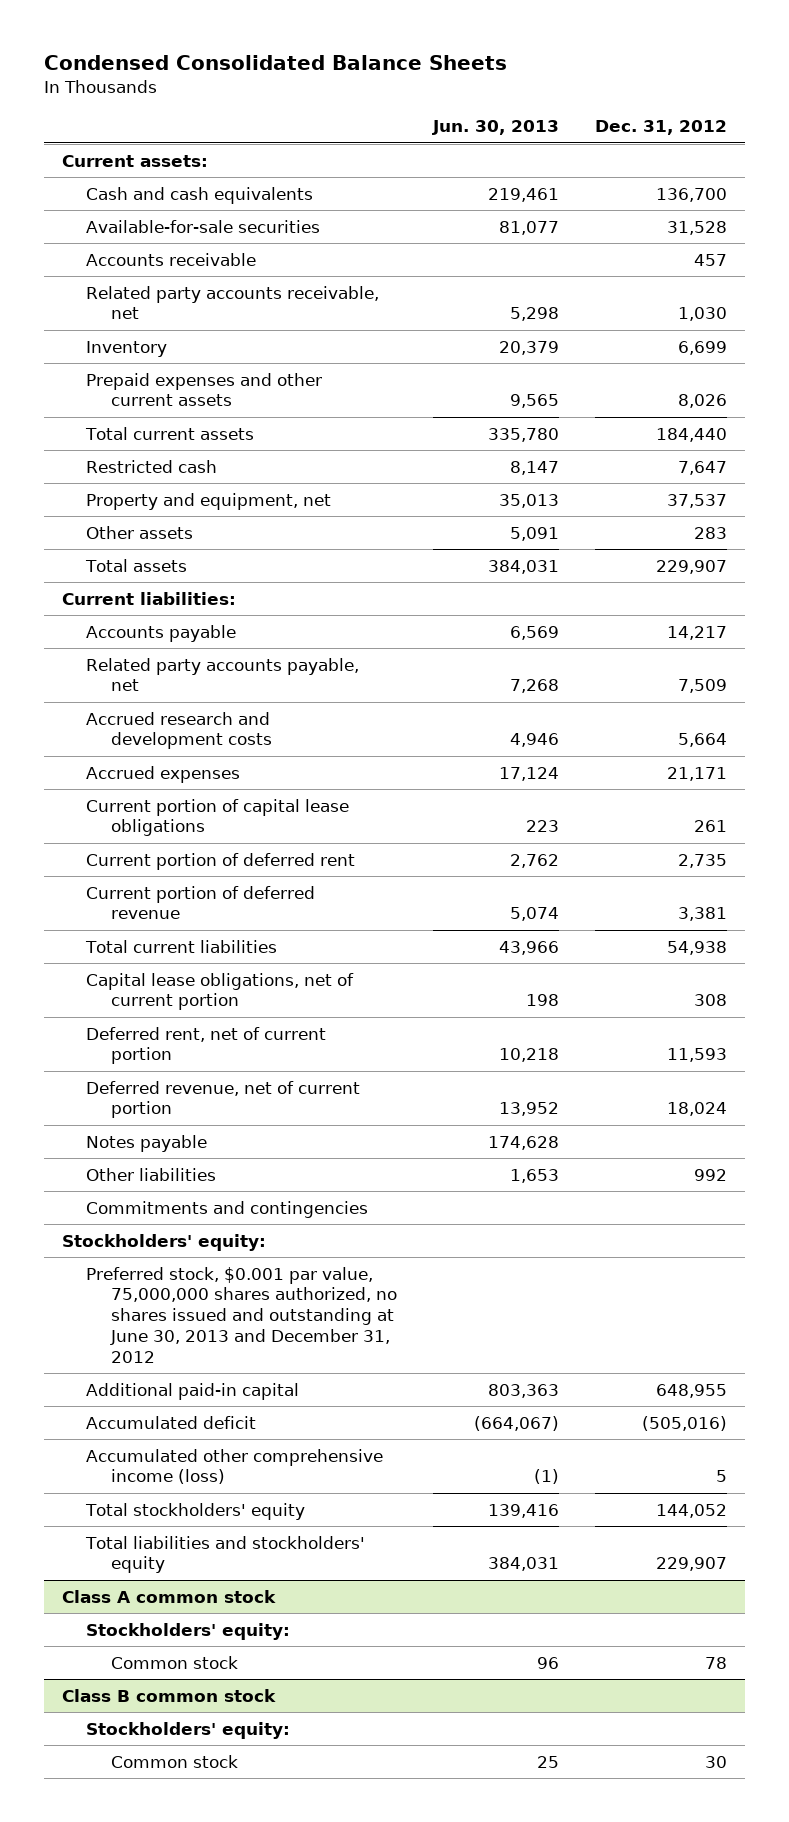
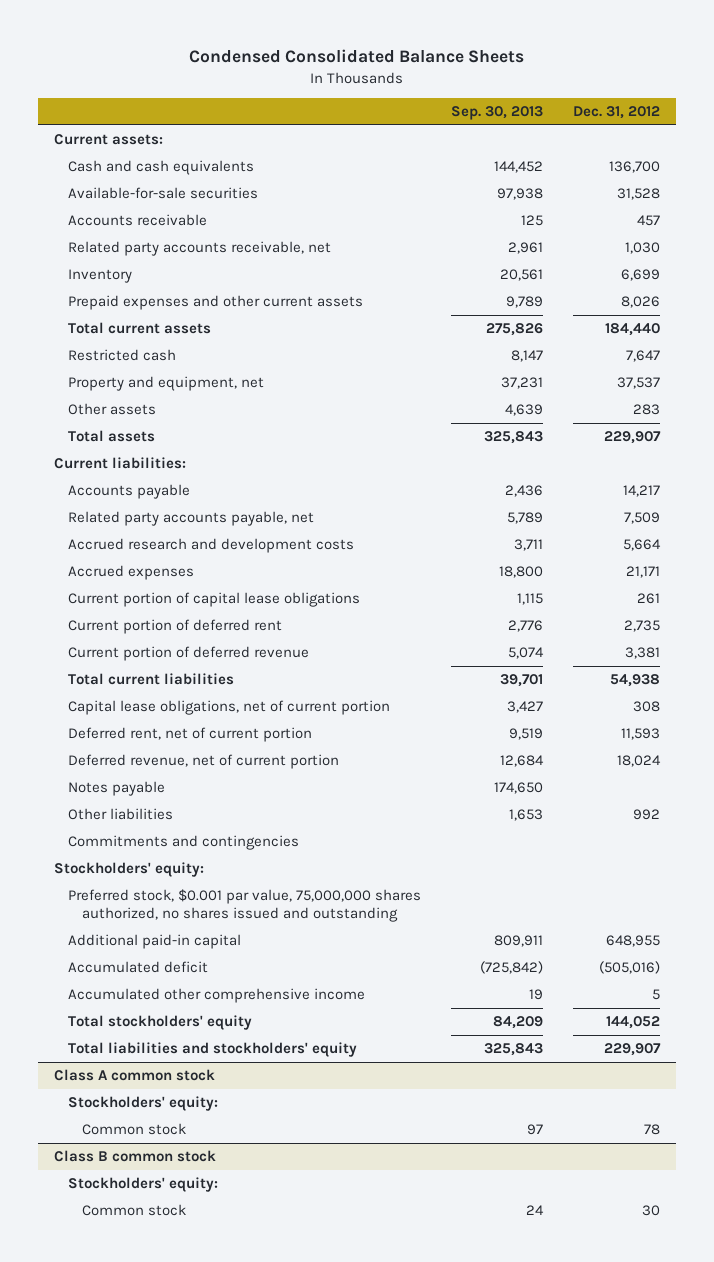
[431,120,559,136] Jun. 30, 2013 -> none
none -> [451,106,544,121] Sep. 30, 2013
[86,1266,397,1363] Preferred stock, $0.001 par value, 75,000,000 shares authorized, no shares issued and outstanding at June 30, 2013 and December 31, 2012 -> [67,889,421,922] Preferred stock, $0.001 par value, 75,000,000 shares authorized, no shares issued and outstanding
[86,1448,384,1485] Accumulated other comprehensive income (loss) -> [67,988,365,1004] Accumulated other comprehensive income

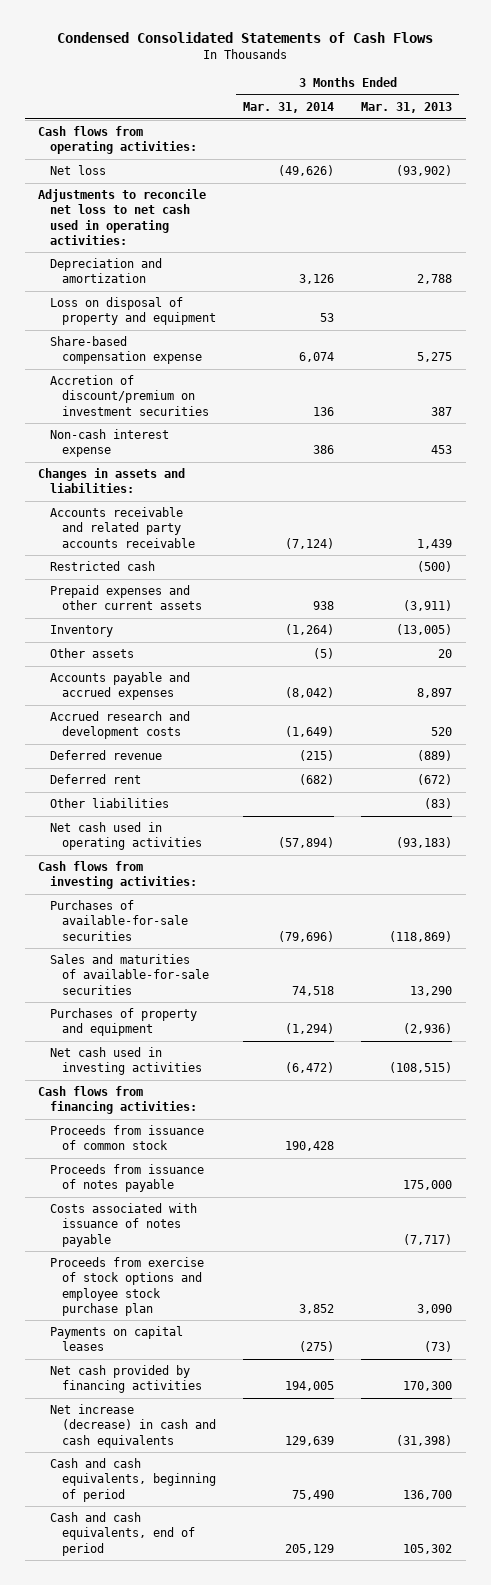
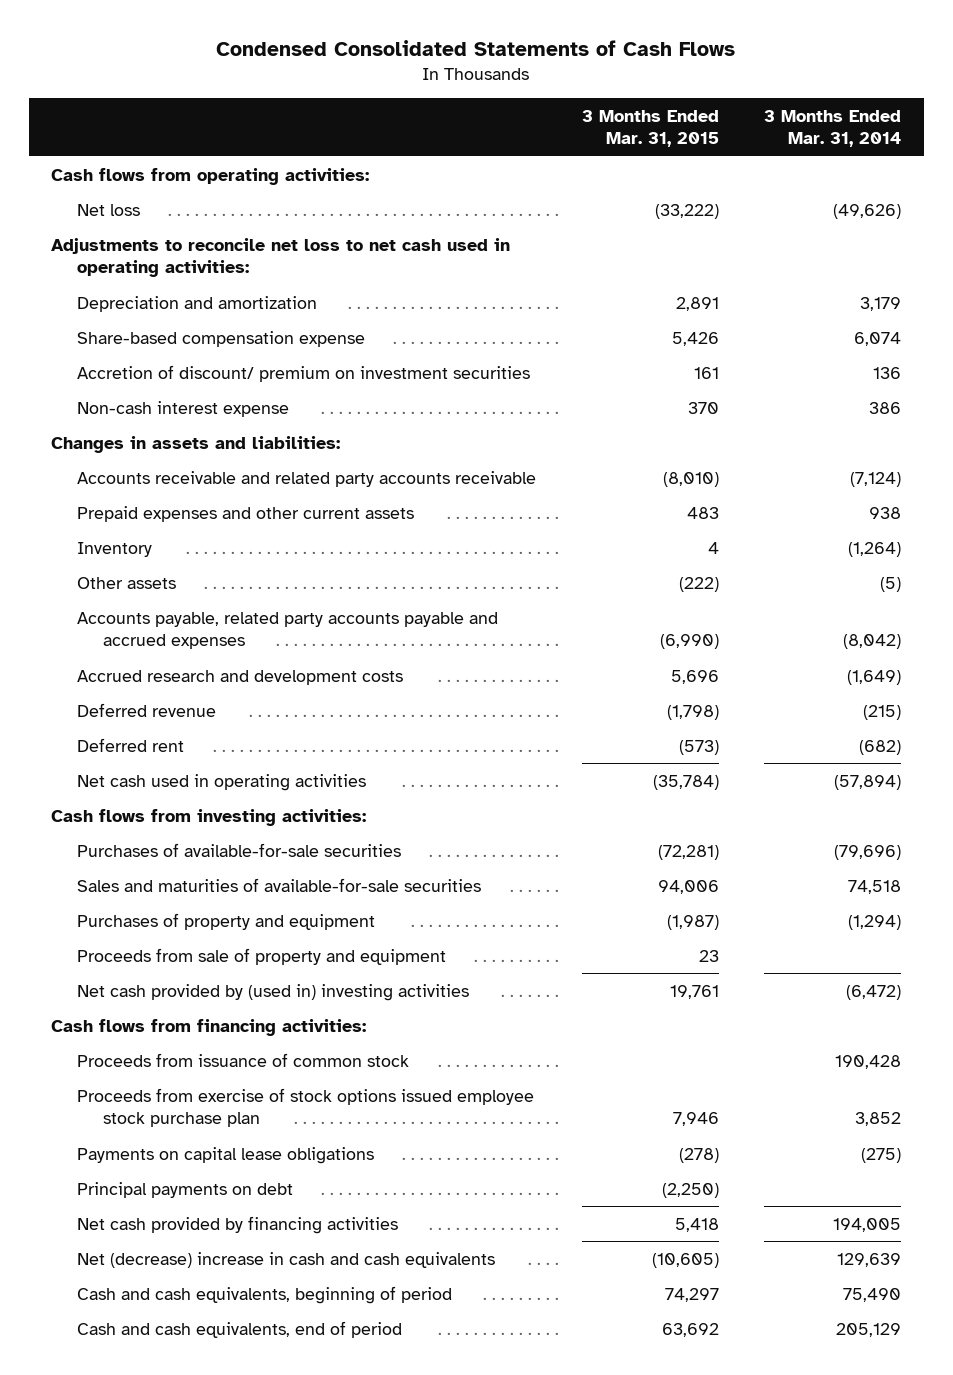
[361,102,453,114] Mar. 31, 2013 -> none
none -> [581,109,719,148] 3 Months Ended Mar. 31, 2015
[49,297,216,326] Loss on disposal of property and equipment -> none
[298,274,334,285] 3,126 -> [860,296,902,311] 3,179
[49,375,209,416] Accretion of discount/premium on investment securities -> [77,364,531,382] Accretion of discount/ premium on investment securities
[49,561,155,572] Restricted cash -> none
[49,672,190,701] Accounts payable and accrued expenses -> [77,611,499,650] Accounts payable, related party accounts payable and accrued expenses
[49,798,169,809] Other liabilities -> none
none -> [77,947,447,965] Proceeds from sale of property and equipment
[49,1047,202,1076] Net cash used in investing activities -> [77,983,470,1001] Net cash provided by (used in) investing activities
[49,1164,204,1193] Proceeds from issuance of notes payable -> none
[49,1203,197,1247] Costs associated with issuance of notes payable -> none
[49,1257,204,1316] Proceeds from exercise of stock options and employee stock purchase plan -> [77,1087,535,1128] Proceeds from exercise of stock options issued employee stock purchase plan
[49,1326,183,1352] Payments on capital leases -> [77,1146,375,1164] Payments on capital lease obligations
none -> [77,1181,294,1198] Principal payments on debt
[49,1404,216,1448] Net increase (decrease) in cash and cash equivalents -> [77,1251,496,1268] Net (decrease) increase in cash and cash equivalents

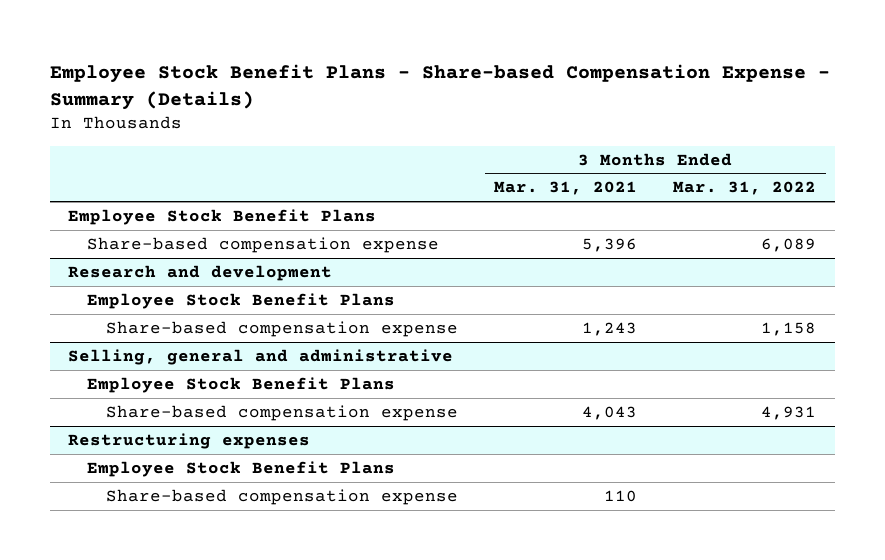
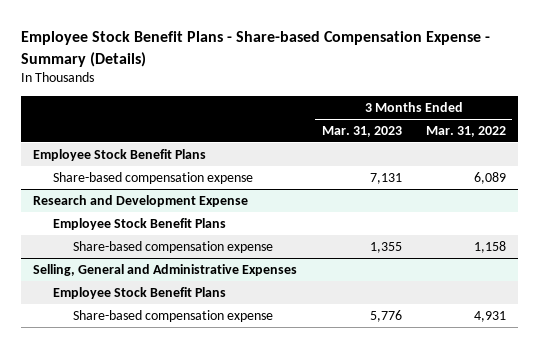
[494,181,638,196] Mar. 31, 2021 -> none
none -> [321,125,402,137] Mar. 31, 2023
[68,264,333,281] Research and development -> [33,194,249,207] Research and Development Expense
[68,348,454,365] Selling, general and administrative -> [33,263,298,276] Selling, General and Administrative Expenses
[68,432,311,449] Restructuring expenses -> none
[87,460,396,477] Employee Stock Benefit Plans -> none
[105,488,458,505] Share-based compensation expense -> none

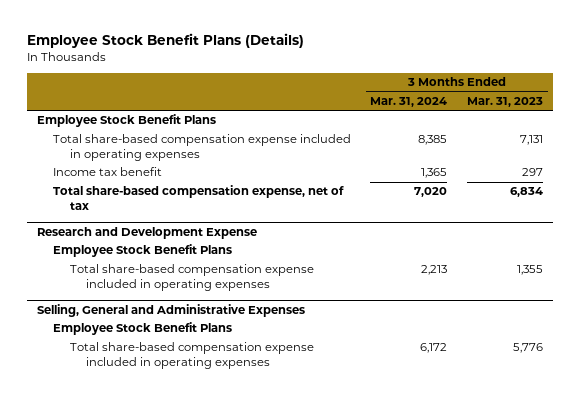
[20,31,490,67] Employee Stock Benefit Plans - Share-based Compensation Expense - Summary (Details) -> [26,33,304,49] Employee Stock Benefit Plans (Details)
[426,125,507,137] Mar. 31, 2022 -> none
none -> [370,96,448,107] Mar. 31, 2024
[52,171,253,184] Share-based compensation expense -> [53,134,352,161] Total share-based compensation expense included in operating expenses
none -> [53,167,163,177] Income tax benefit
none -> [53,185,345,210] Total share-based compensation expense, net of tax
[72,240,273,253] Share-based compensation expense -> [69,264,314,291] Total share-based compensation expense included in operating expenses
[72,309,273,322] Share-based compensation expense -> [69,342,314,369] Total share-based compensation expense included in operating expenses

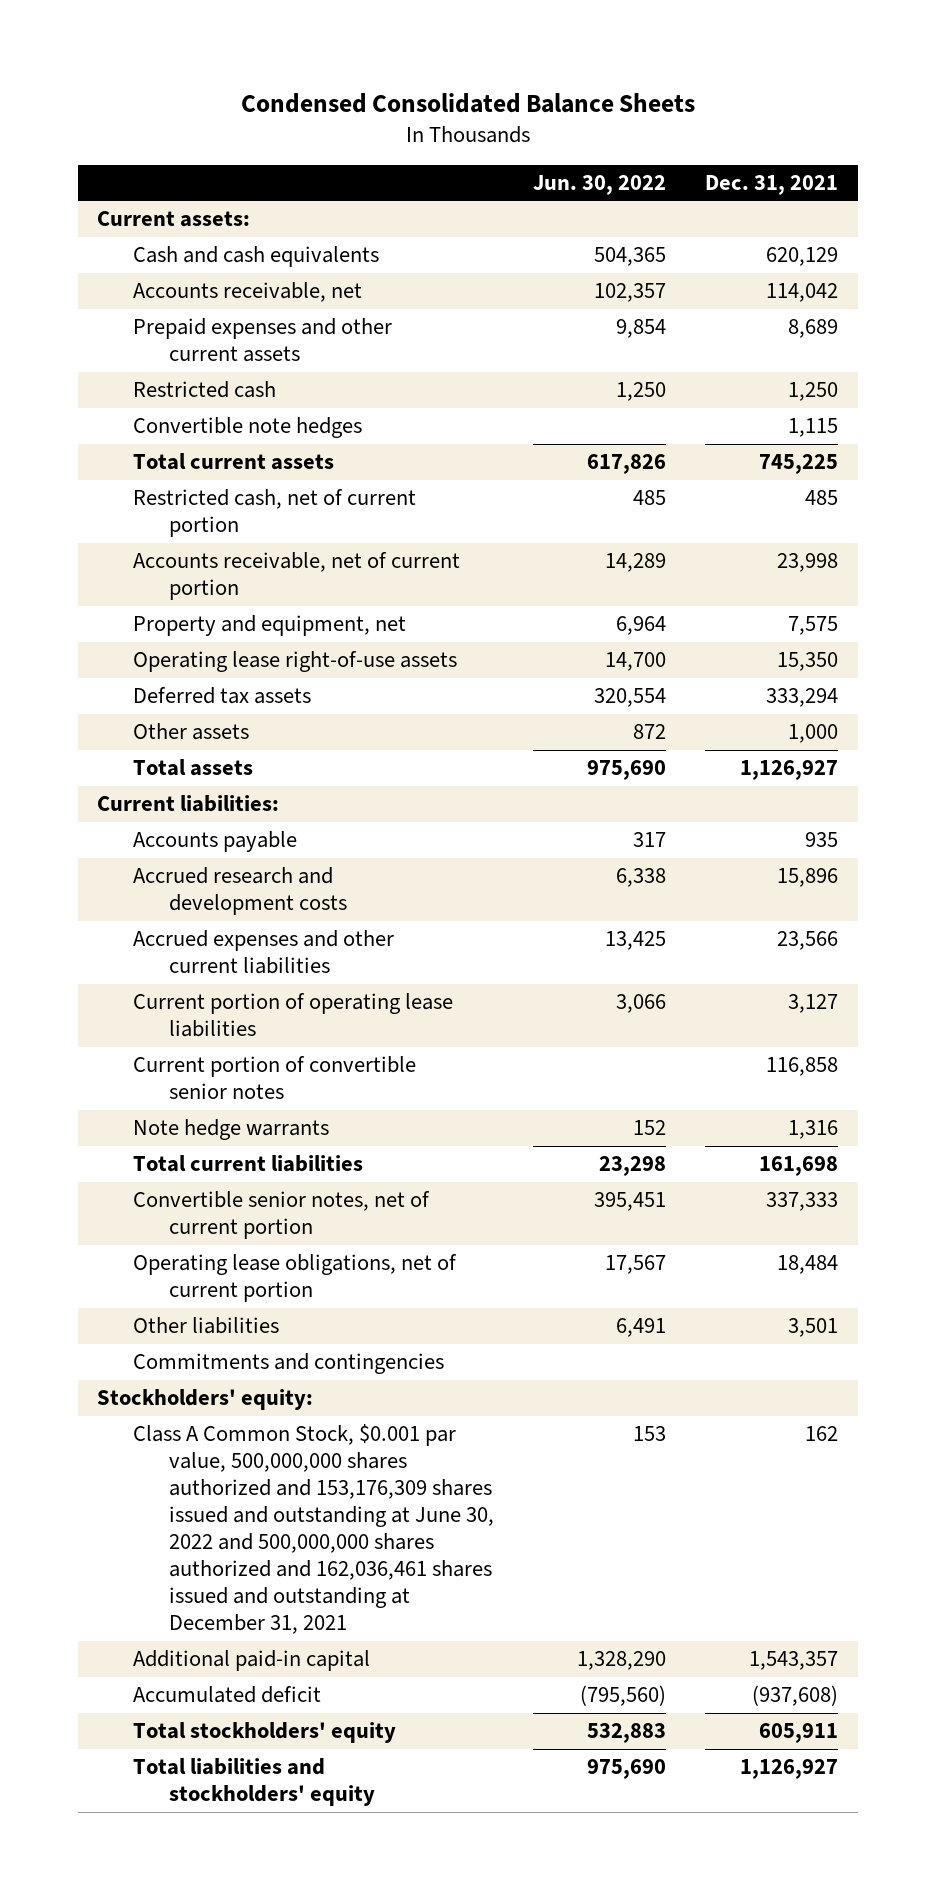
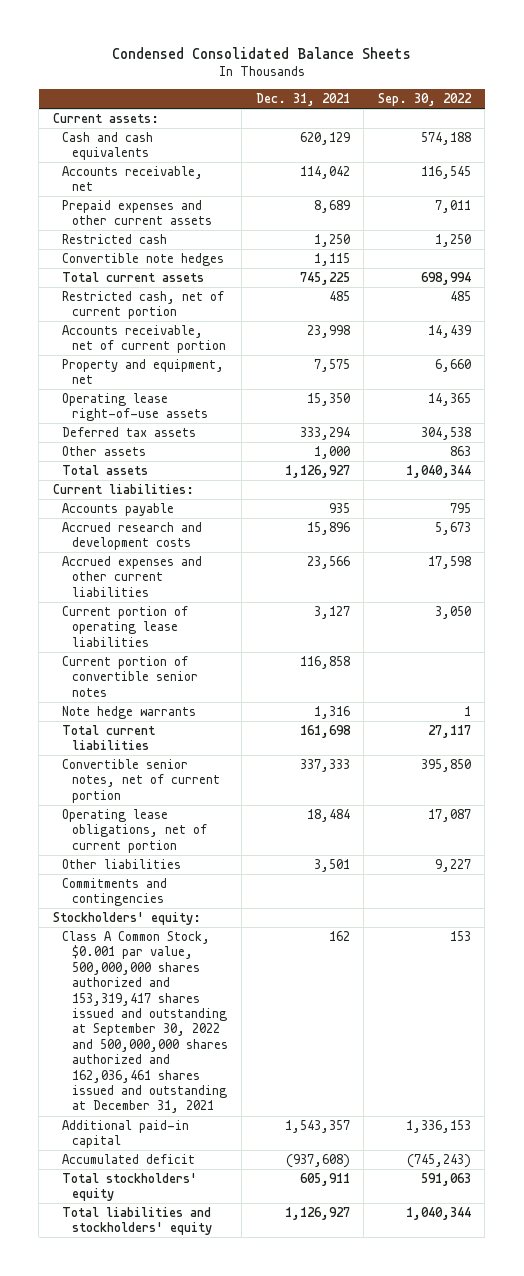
[532,174,666,195] Jun. 30, 2022 -> none
none -> [377,93,472,107] Sep. 30, 2022
[133,1424,494,1635] Class A Common Stock, $0.001 par value, 500,000,000 shares authorized and 153,176,309 shares issued and outstanding at June 30, 2022 and 500,000,000 shares authorized and 162,036,461 shares issued and outstanding at December 31, 2021 -> [62,930,228,1114] Class A Common Stock, $0.001 par value, 500,000,000 shares authorized and 153,319,417 shares issued and outstanding at September 30, 2022 and 500,000,000 shares authorized and 162,036,461 shares issued and outstanding at December 31, 2021

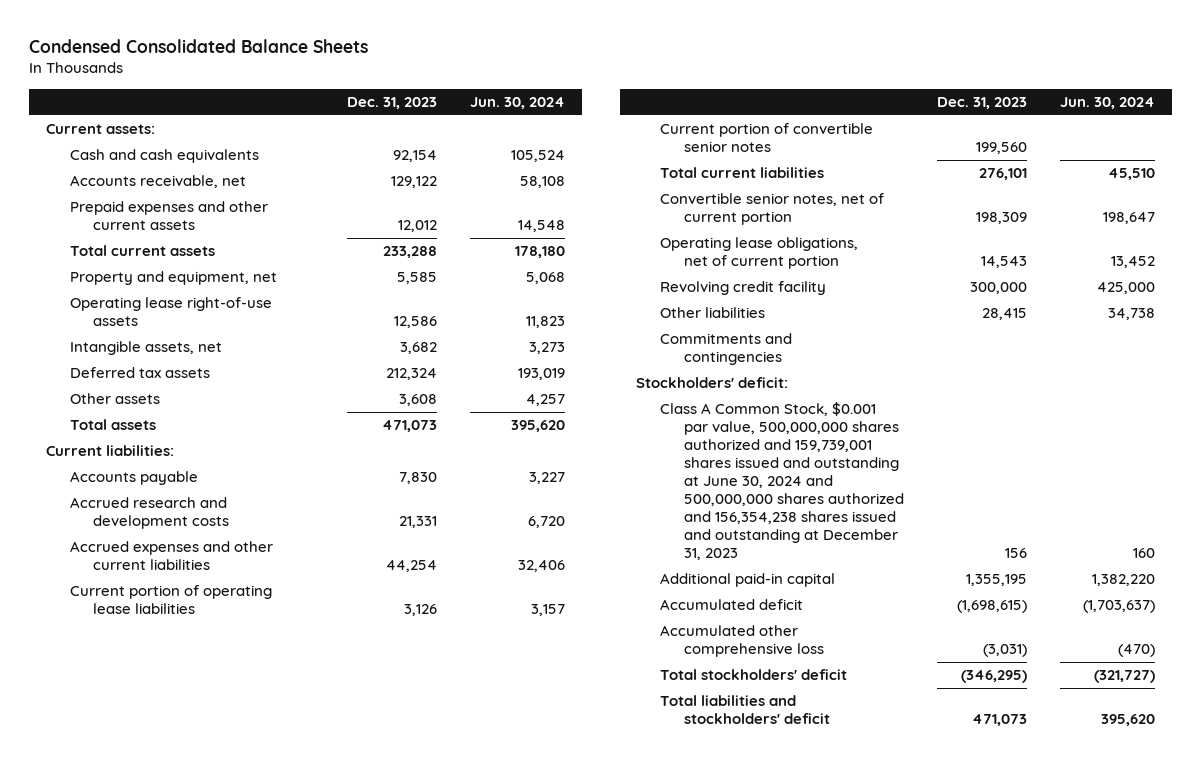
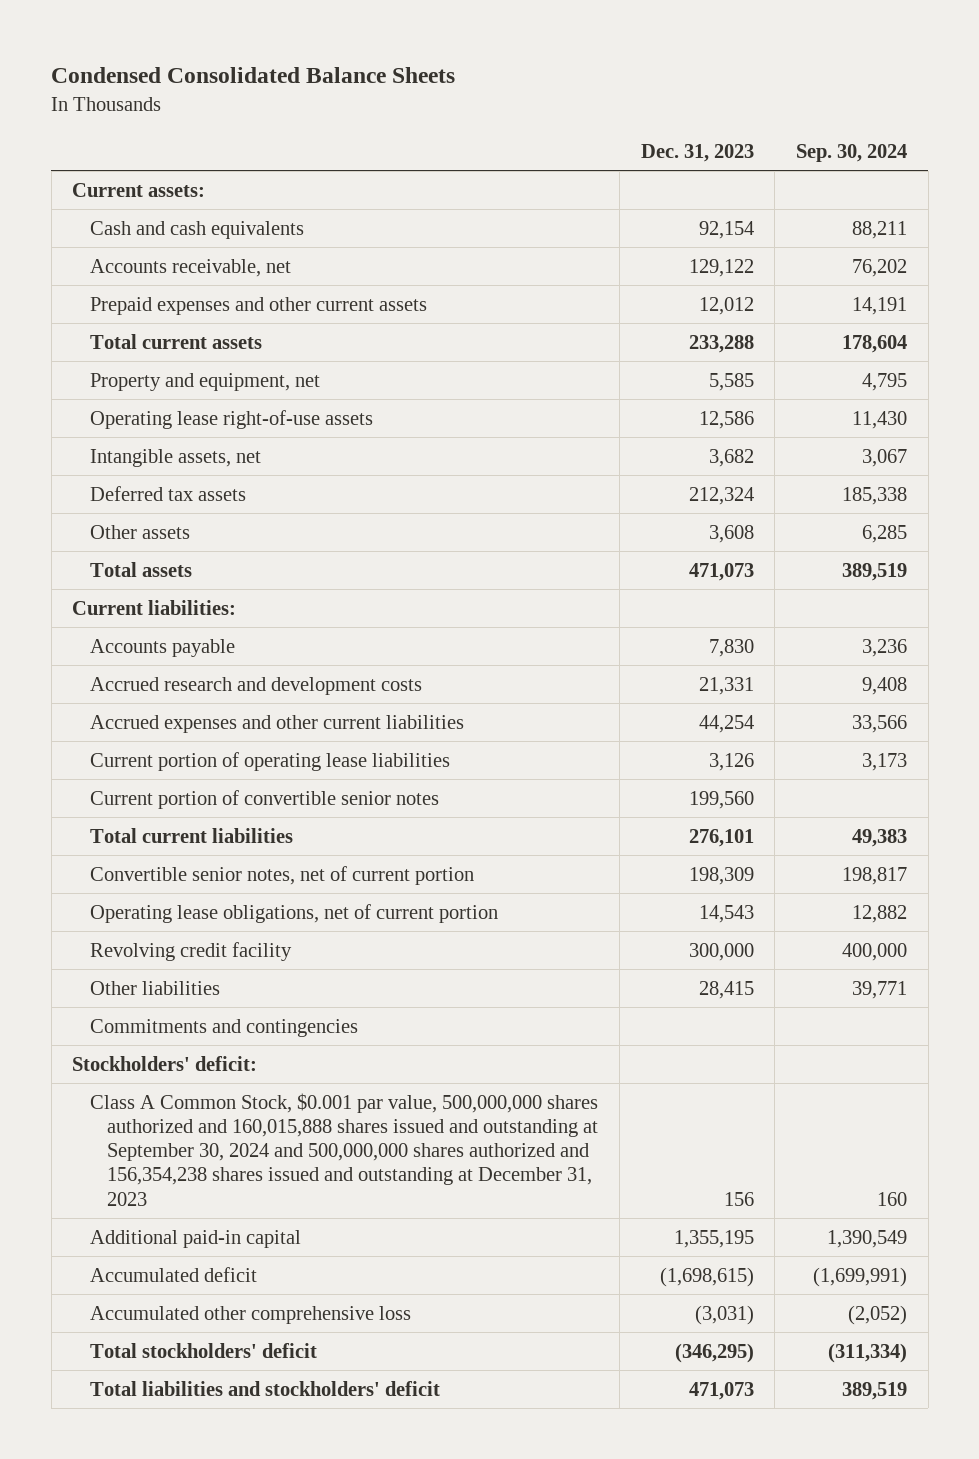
[470,97,566,110] Jun. 30, 2024 -> none
none -> [796,143,908,162] Sep. 30, 2024
[659,402,904,560] Class A Common Stock, $0.001 par value, 500,000,000 shares authorized and 159,739,001 shares issued and outstanding at June 30, 2024 and 500,000,000 shares authorized and 156,354,238 shares issued and outstanding at December 31, 2023 -> [89,1092,599,1206] Class A Common Stock, $0.001 par value, 500,000,000 shares authorized and 160,015,888 shares issued and outstanding at September 30, 2024 and 500,000,000 shares authorized and 156,354,238 shares issued and outstanding at December 31, 2023

